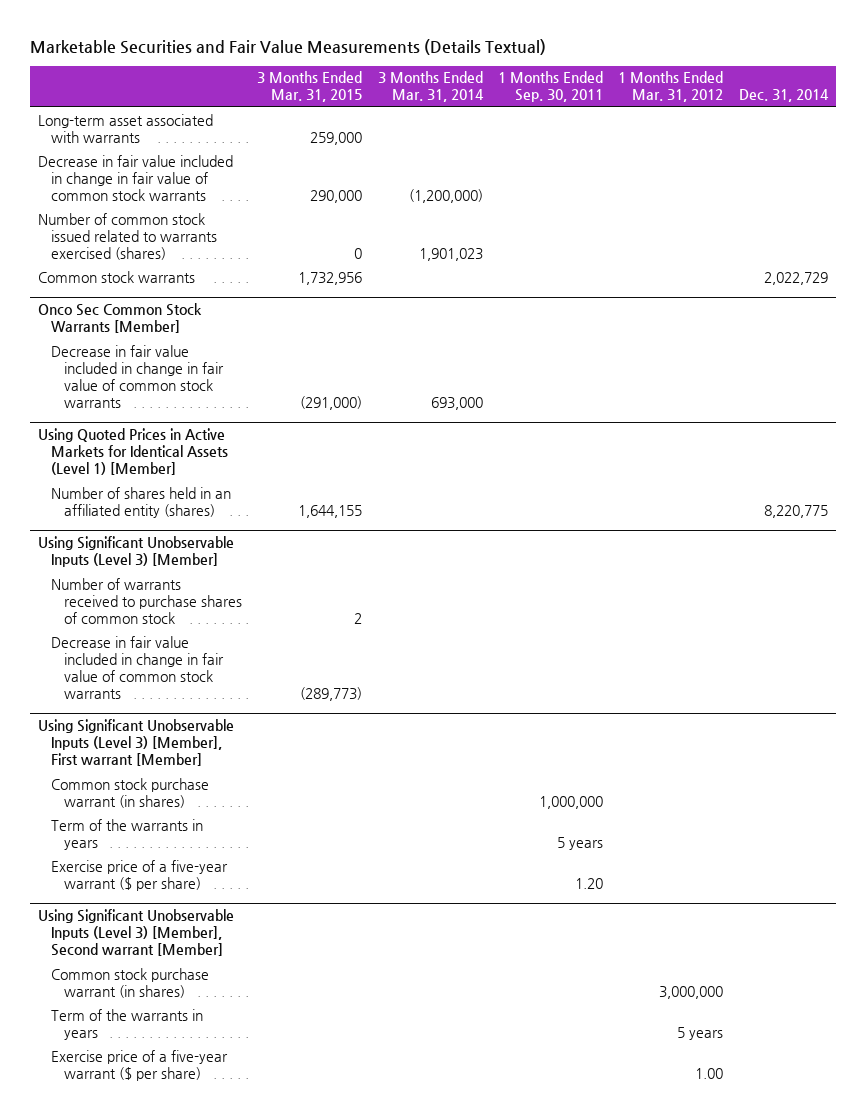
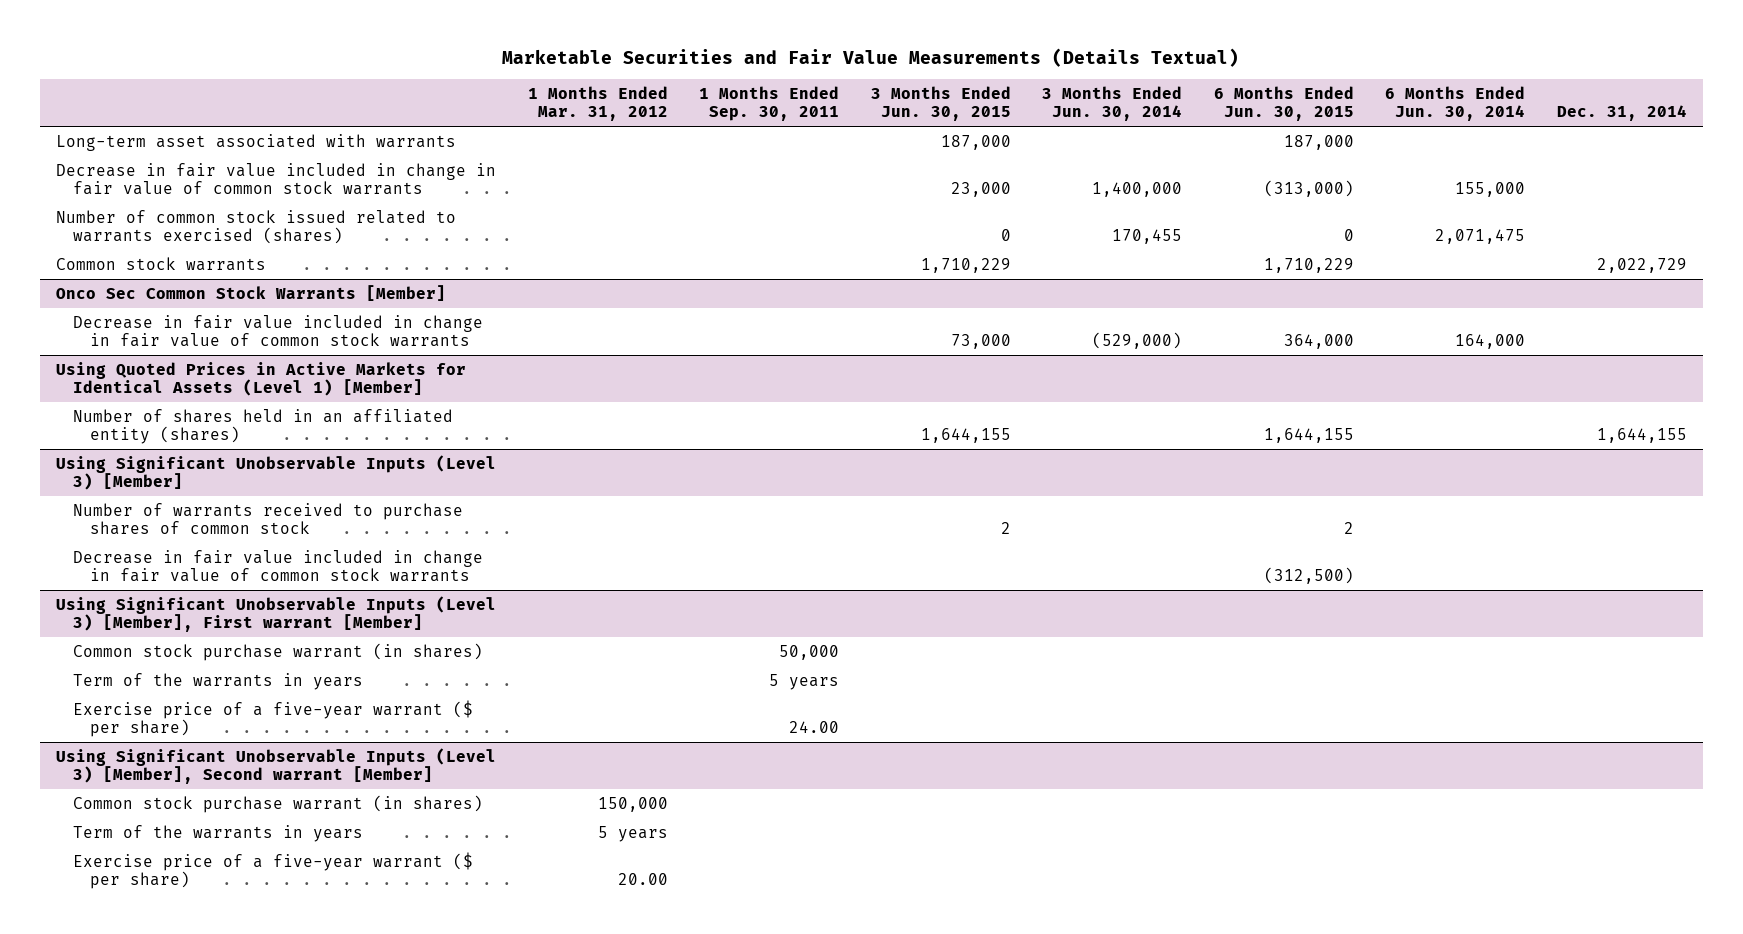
[257,71,363,103] 3 Months Ended Mar. 31, 2015 -> none
[377,71,484,103] 3 Months Ended Mar. 31, 2014 -> none
none -> [870,85,1011,122] 3 Months Ended Jun. 30, 2015
none -> [1042,85,1183,122] 3 Months Ended Jun. 30, 2014
none -> [1213,85,1354,122] 6 Months Ended Jun. 30, 2015
none -> [1385,85,1526,122] 6 Months Ended Jun. 30, 2014
[763,504,828,518] 8,220,775 -> [1596,428,1687,444] 1,644,155
[538,795,603,809] 1,000,000 -> [779,644,840,660] 50,000
[574,877,603,889] 1.20 -> [789,721,840,734] 24.00
[659,985,724,999] 3,000,000 -> [597,796,668,812] 150,000
[695,1067,724,1079] 1.00 -> [617,873,668,886] 20.00

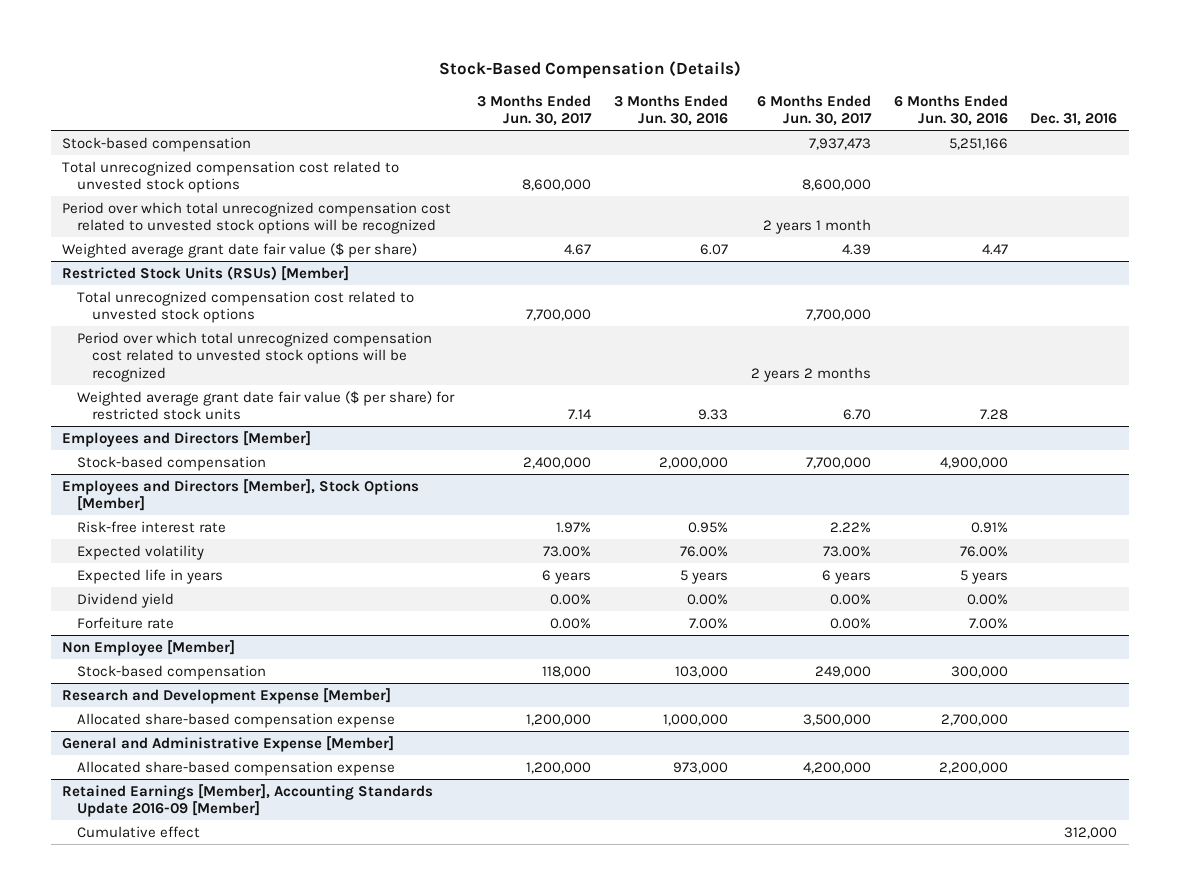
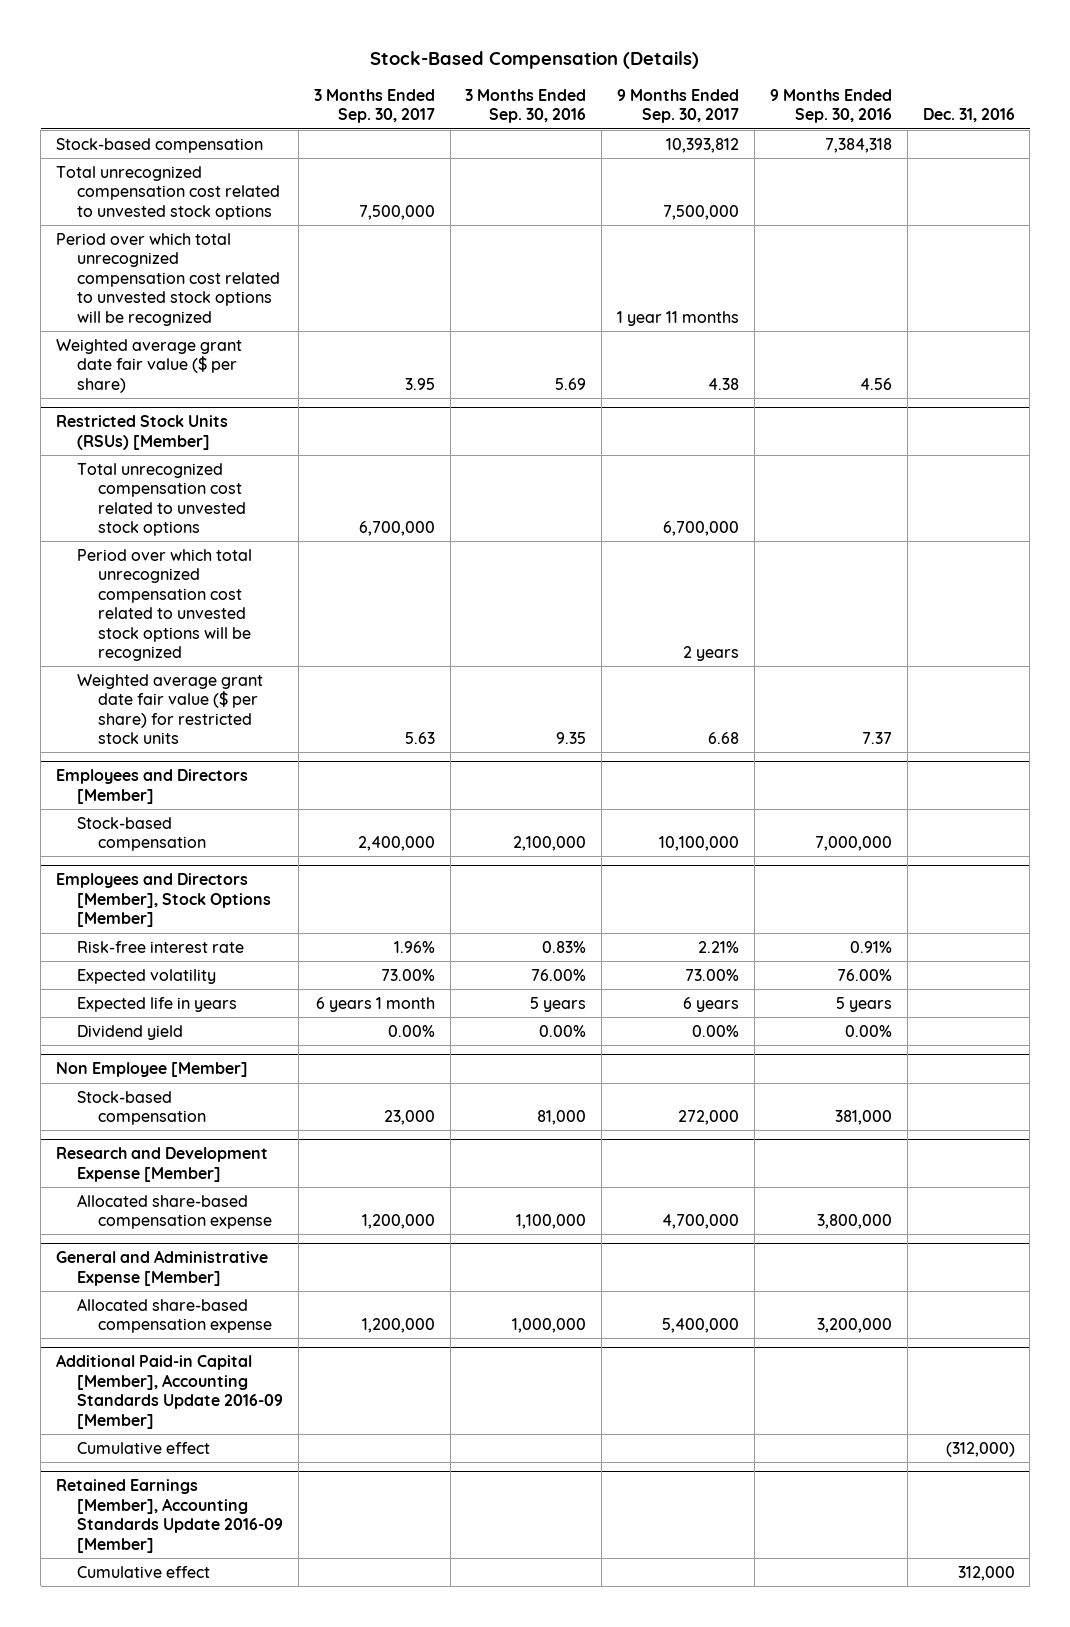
[476,94,592,126] 3 Months Ended Jun. 30, 2017 -> none
[613,94,728,126] 3 Months Ended Jun. 30, 2016 -> none
[756,94,872,126] 6 Months Ended Jun. 30, 2017 -> none
[893,94,1008,126] 6 Months Ended Jun. 30, 2016 -> none
none -> [313,88,435,124] 3 Months Ended Sep. 30, 2017
none -> [465,88,587,124] 3 Months Ended Sep. 30, 2016
none -> [617,88,740,124] 9 Months Ended Sep. 30, 2017
none -> [769,88,892,124] 9 Months Ended Sep. 30, 2016
[77,616,175,629] Forfeiture rate -> none
none -> [55,1354,284,1429] Additional Paid-in Capital [Member], Accounting Standards Update 2016-09 [Member]
none -> [77,1441,211,1454] Cumulative effect

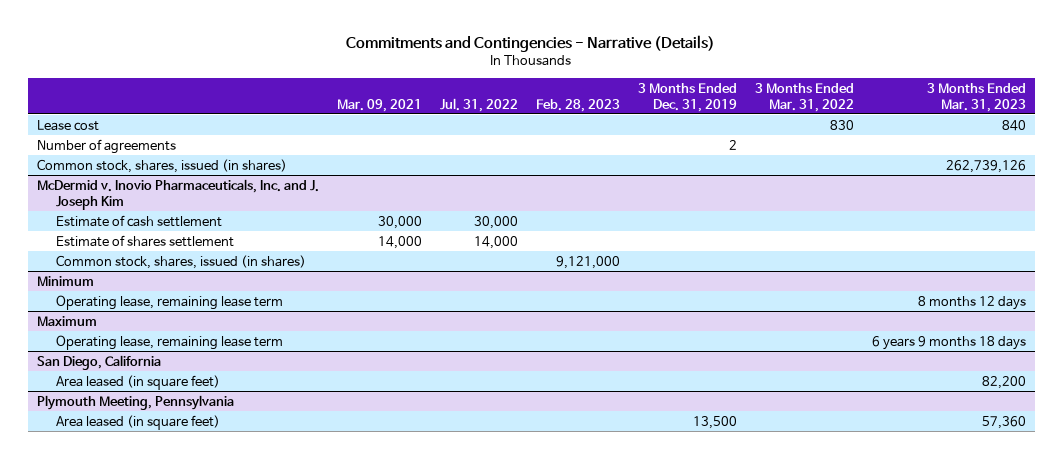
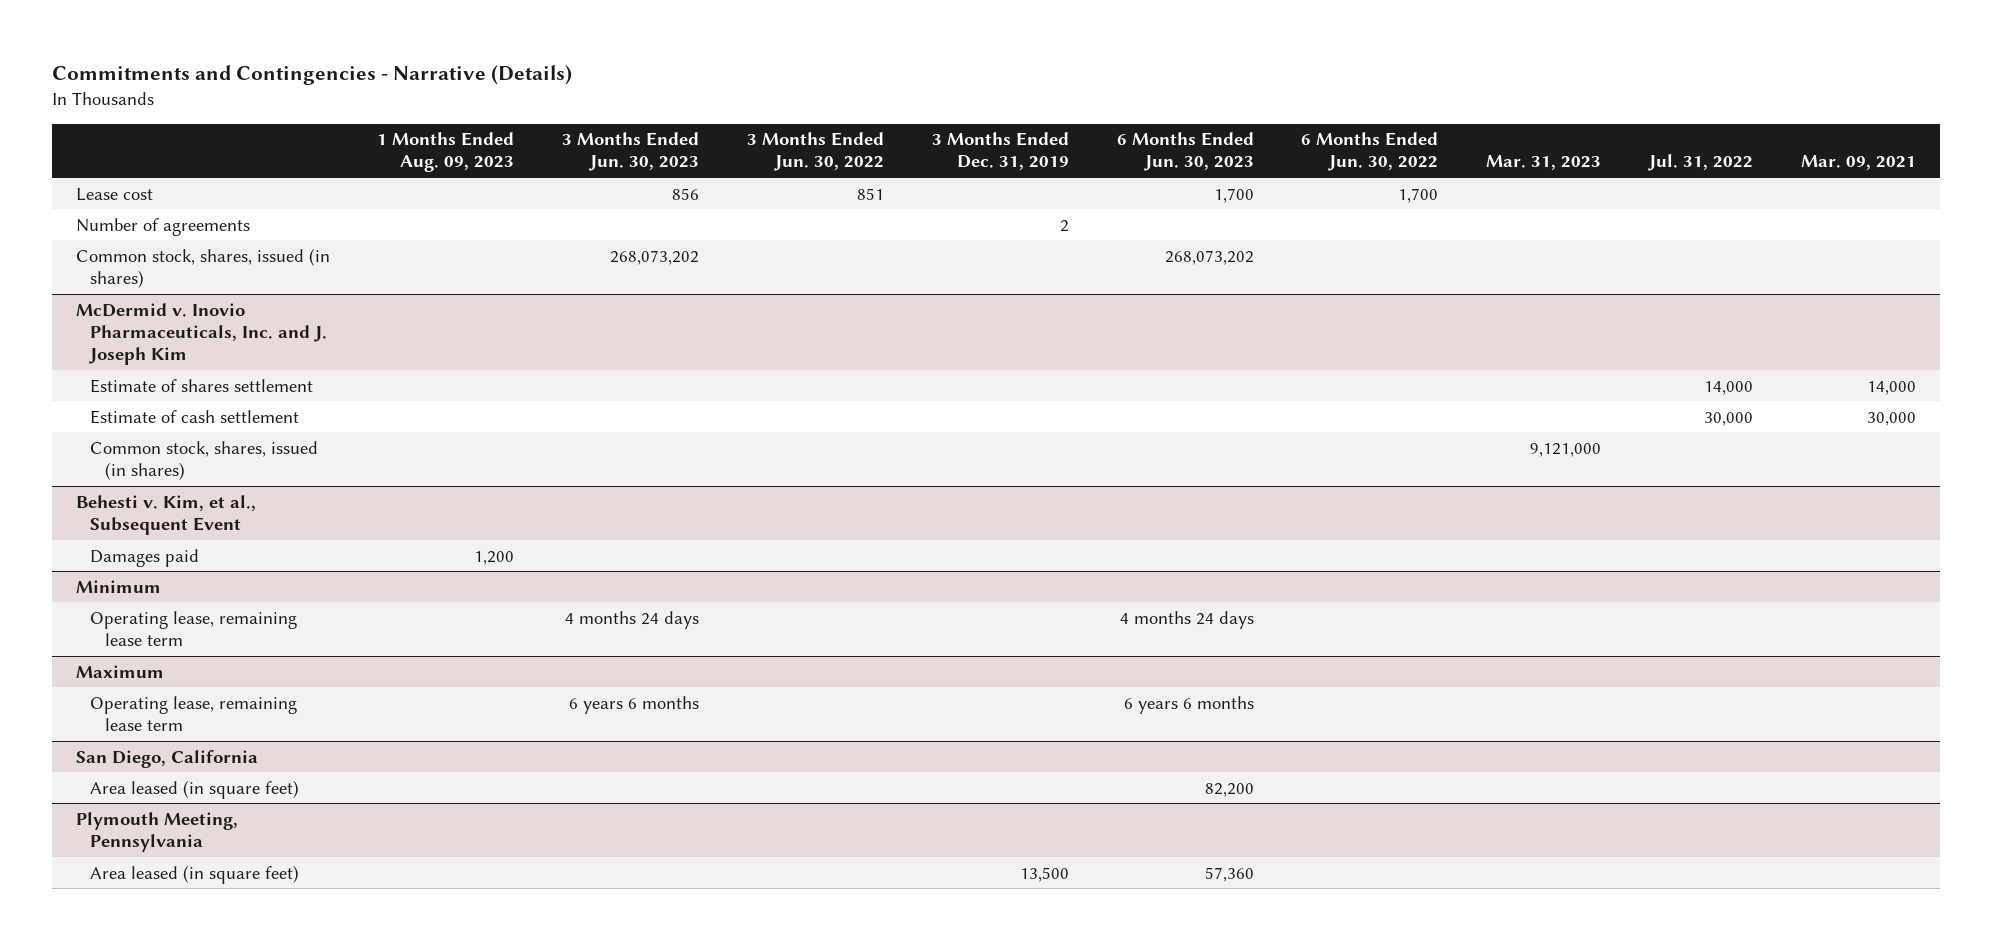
[535,98,620,112] Feb. 28, 2023 -> none
[755,82,855,112] 3 Months Ended Mar. 31, 2022 -> none
[927,82,1027,112] 3 Months Ended Mar. 31, 2023 -> none
none -> [377,132,515,173] 1 Months Ended Aug. 09, 2023
none -> [562,132,700,172] 3 Months Ended Jun. 30, 2023
none -> [746,132,884,172] 3 Months Ended Jun. 30, 2022
none -> [1116,132,1254,172] 6 Months Ended Jun. 30, 2023
none -> [1301,132,1439,172] 6 Months Ended Jun. 30, 2022
none -> [1486,155,1602,171] Mar. 31, 2023
[55,214,222,227] Estimate of cash settlement -> [90,409,300,424] Estimate of cash settlement
none -> [75,494,256,535] Behesti v. Kim, et al., Subsequent Event
none -> [90,548,200,567] Damages paid

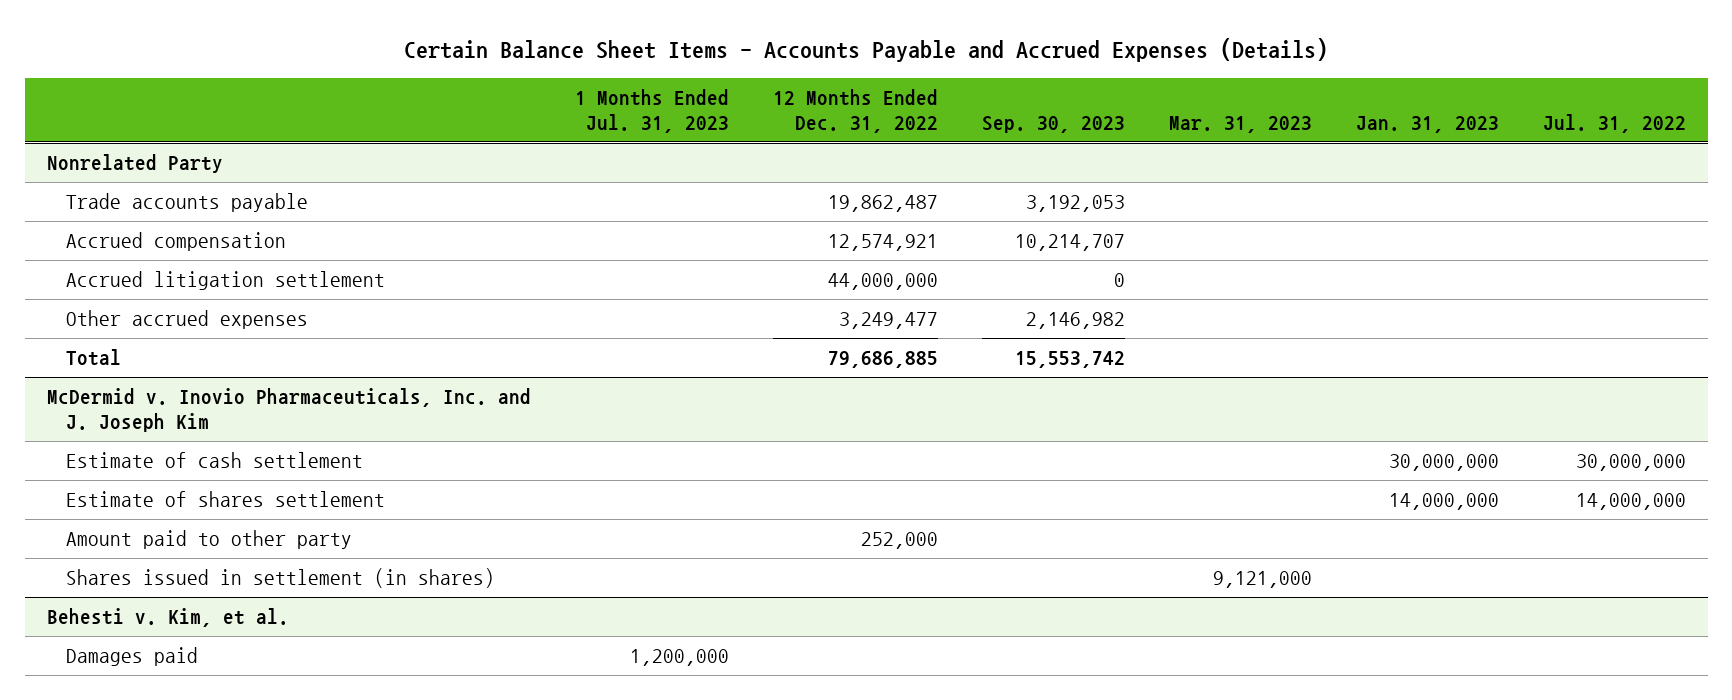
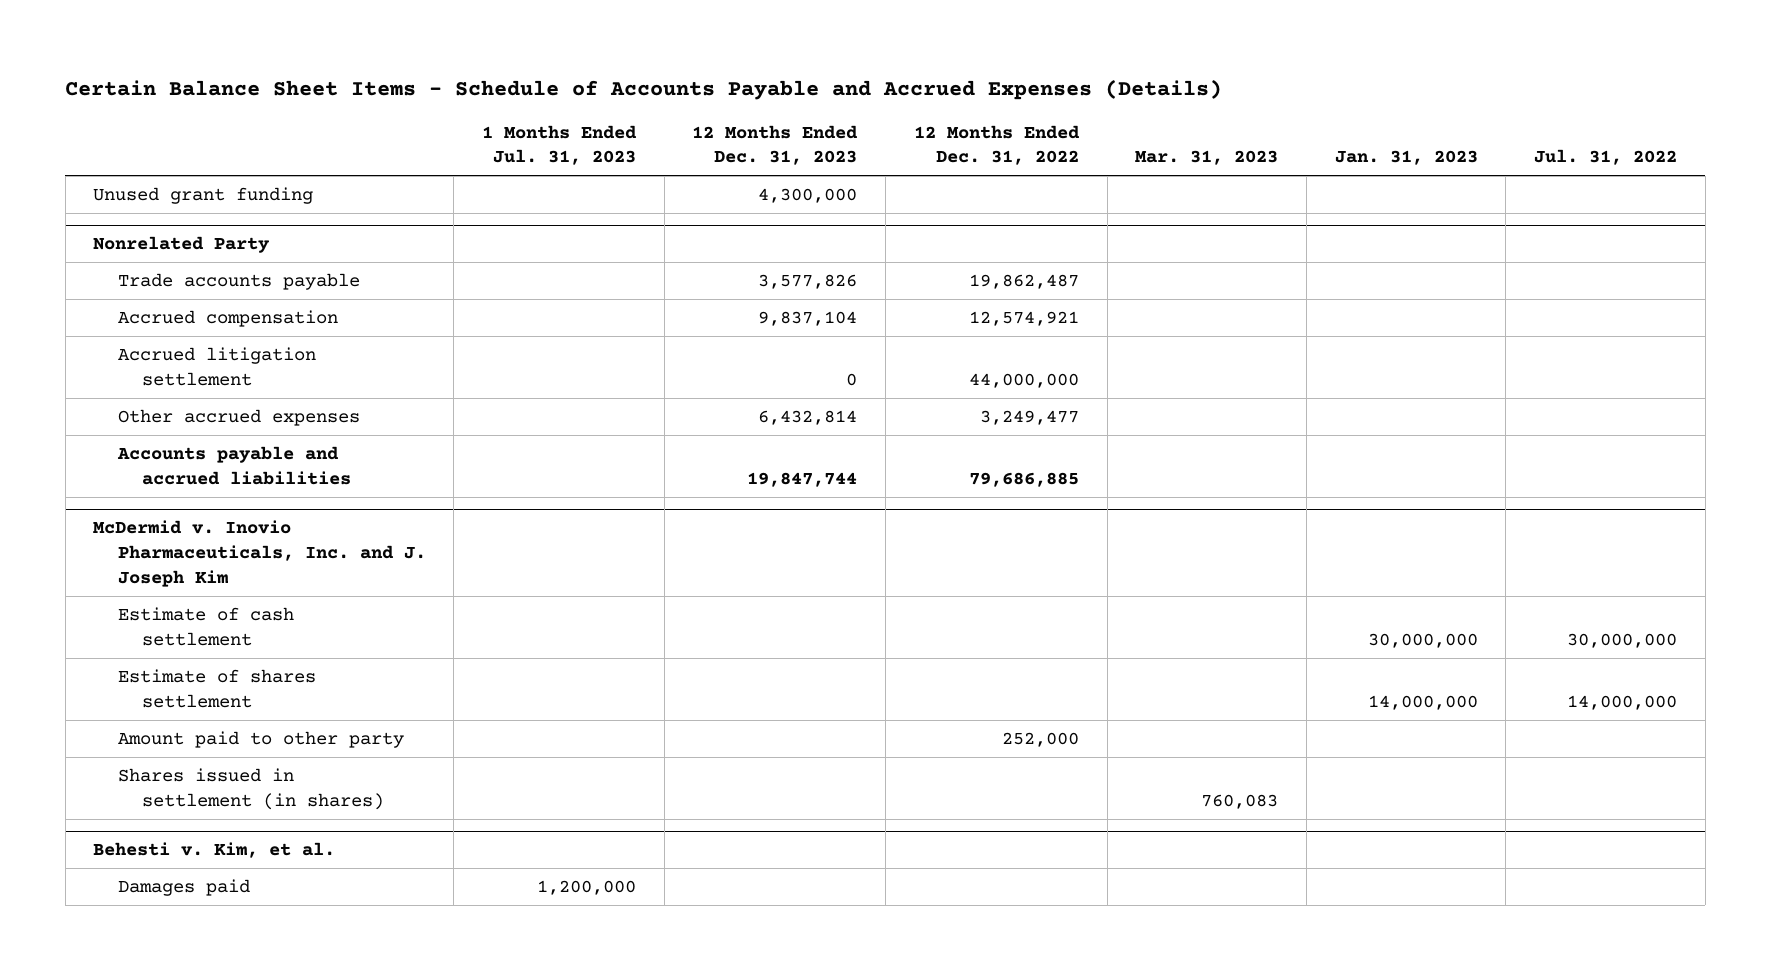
[404,38,1329,63] Certain Balance Sheet Items - Accounts Payable and Accrued Expenses (Details) -> [65,78,1223,100] Certain Balance Sheet Items - Schedule of Accounts Payable and Accrued Expenses (Details)
[981,116,1125,134] Sep. 30, 2023 -> none
none -> [692,124,859,166] 12 Months Ended Dec. 31, 2023
none -> [93,186,314,204] Unused grant funding
[66,348,122,366] Total -> [116,445,351,485] Accounts payable and accrued liabilities
[1212,570,1312,588] 9,121,000 -> [1201,793,1279,809] 760,083

